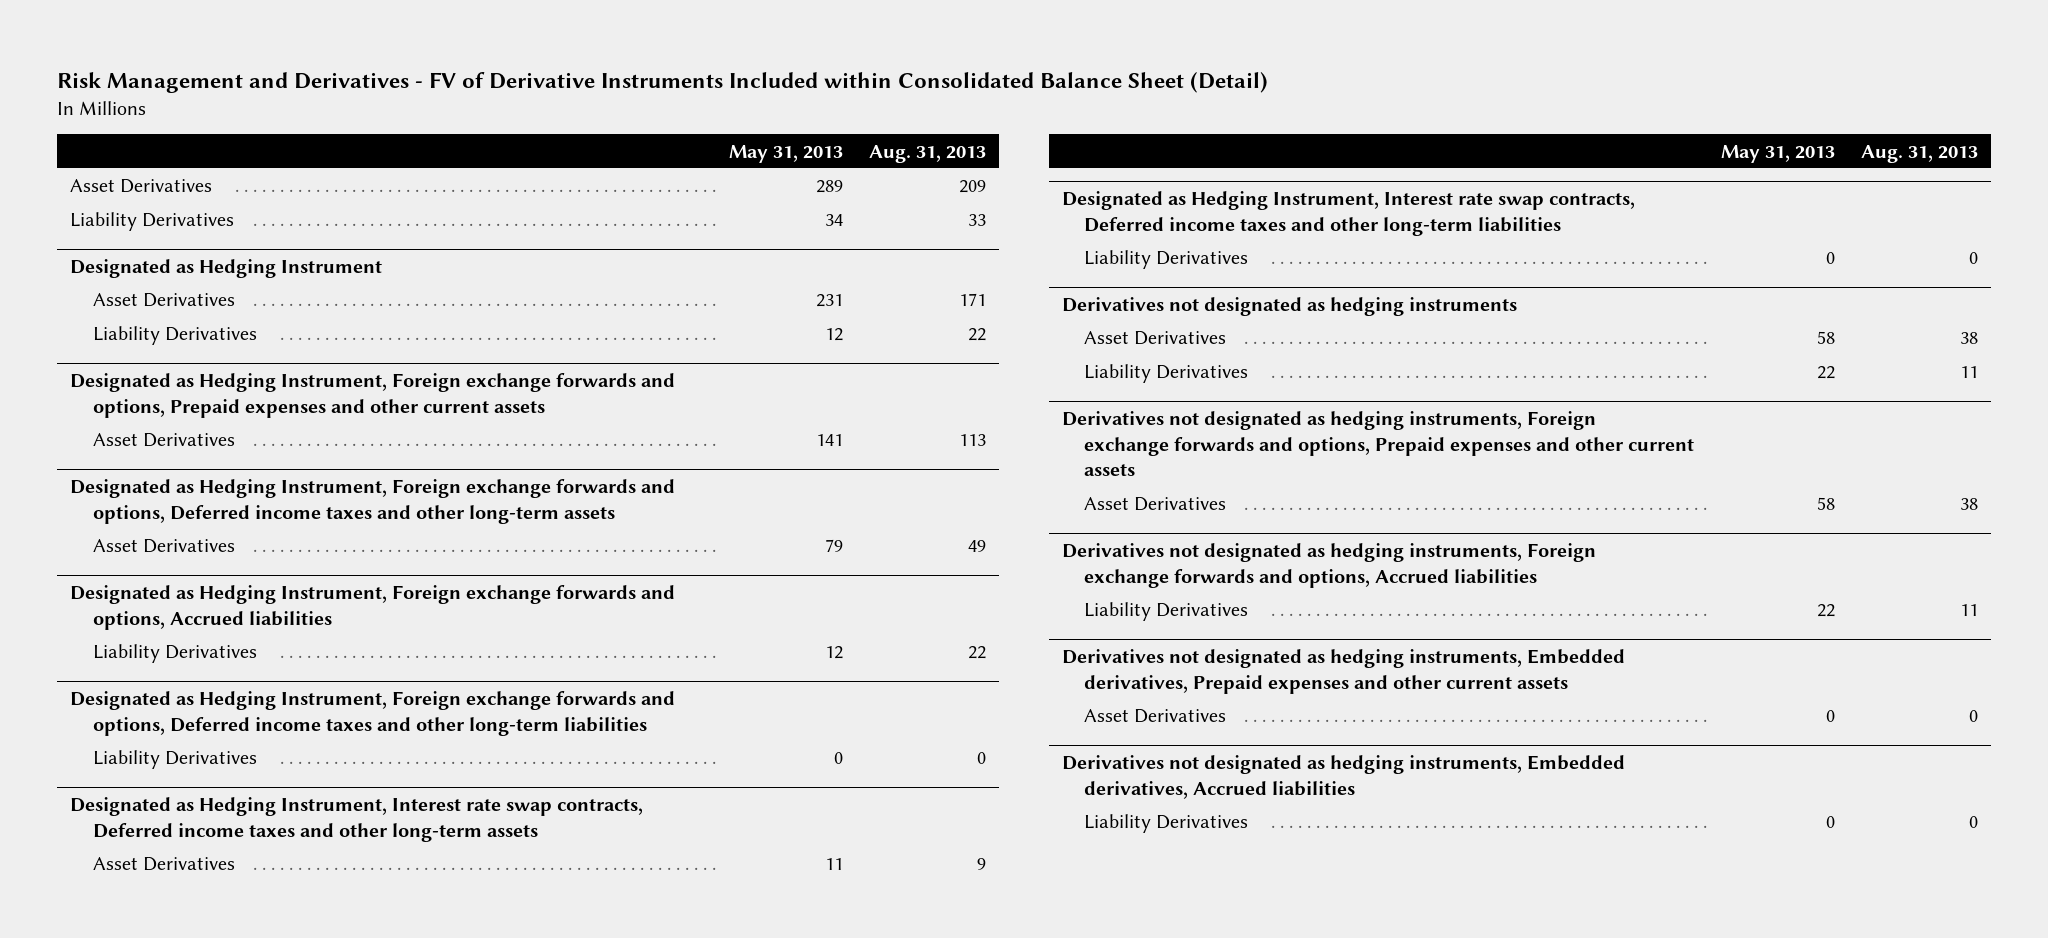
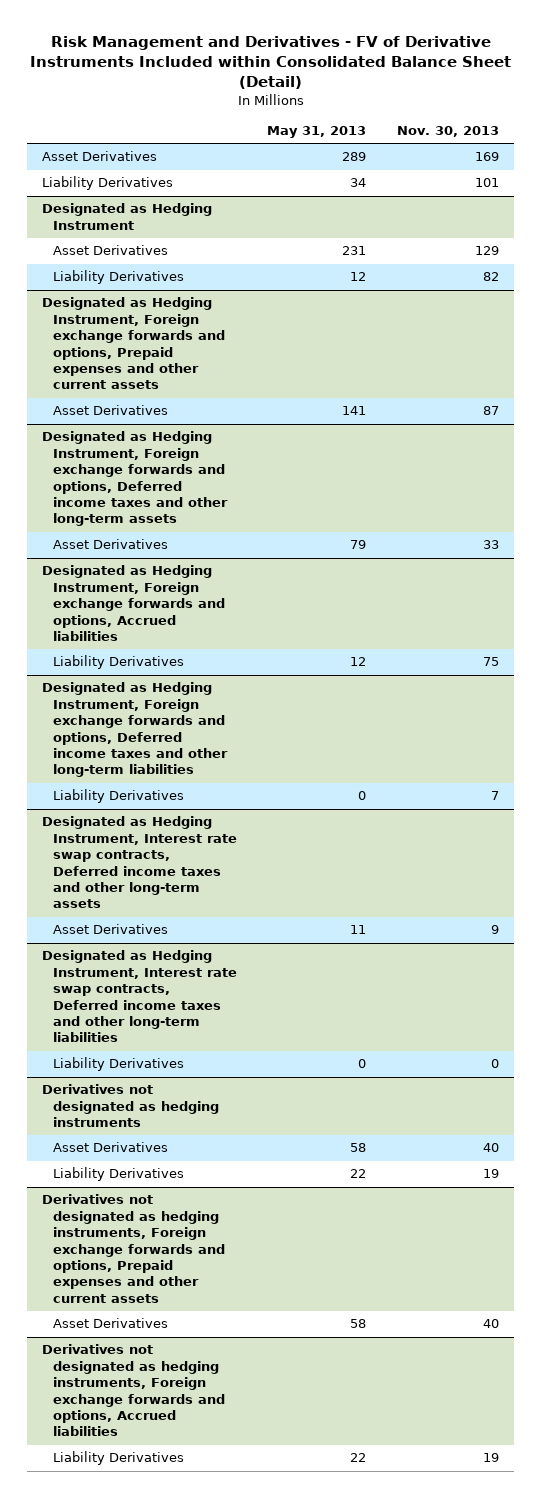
[869,144,987,163] Aug. 31, 2013 -> none
none -> [396,126,499,138] Nov. 30, 2013
[1061,648,1625,694] Derivatives not designated as hedging instruments, Embedded derivatives, Prepaid expenses and other current assets -> none
[1084,709,1227,724] Asset Derivatives -> none
[1061,754,1625,799] Derivatives not designated as hedging instruments, Embedded derivatives, Accrued liabilities -> none
[1084,814,1249,834] Liability Derivatives -> none

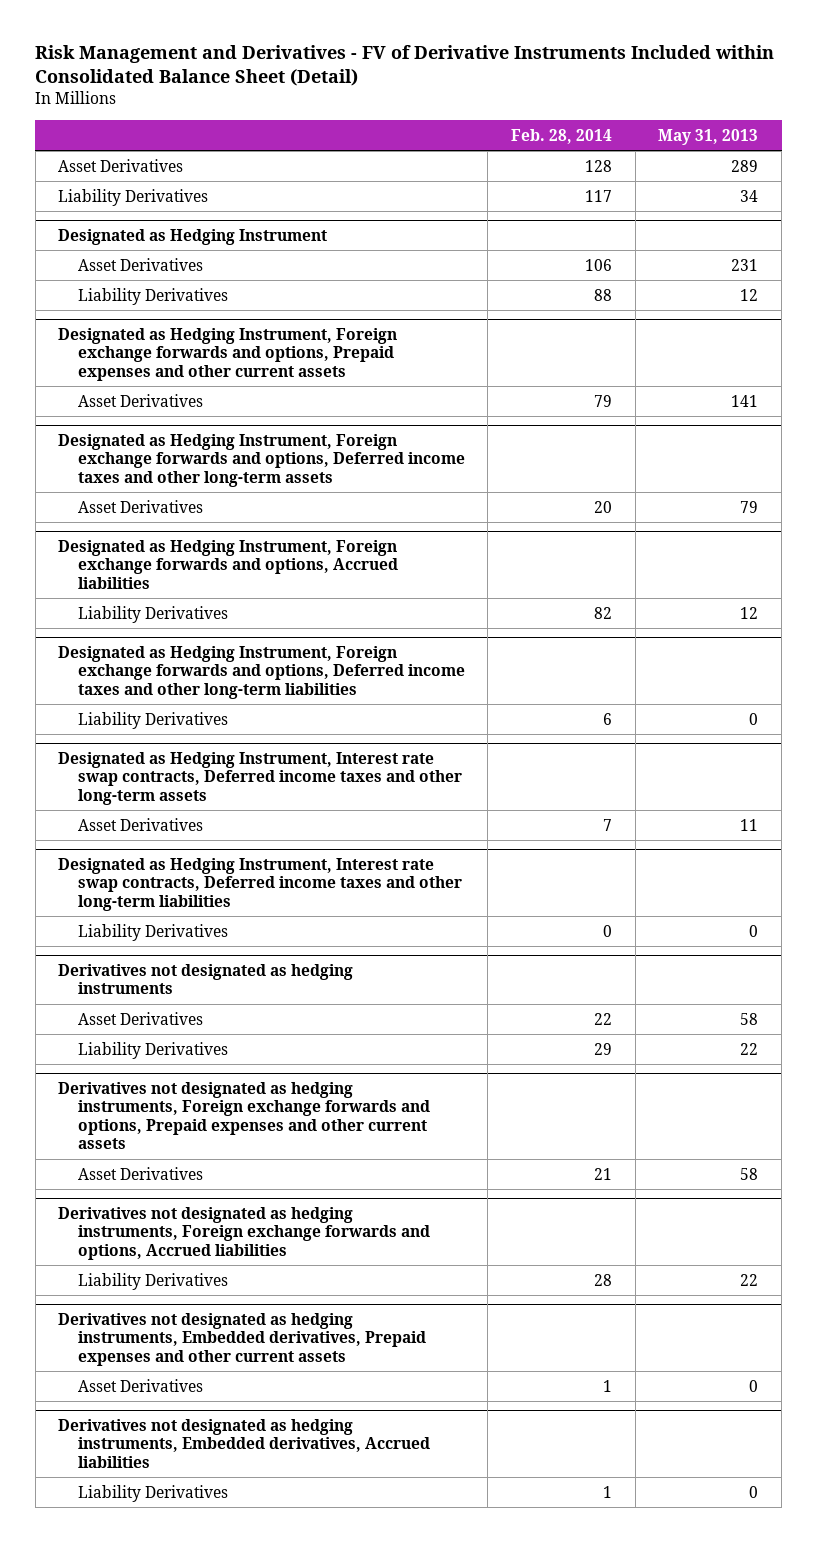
[396,126,499,138] Nov. 30, 2013 -> none
none -> [511,128,613,144] Feb. 28, 2014
none -> [58,1312,426,1366] Derivatives not designated as hedging instruments, Embedded derivatives, Prepaid expenses and other current assets
none -> [77,1378,203,1392] Asset Derivatives
none -> [58,1418,430,1468] Derivatives not designated as hedging instruments, Embedded derivatives, Accrued liabilities
none -> [77,1484,228,1502] Liability Derivatives

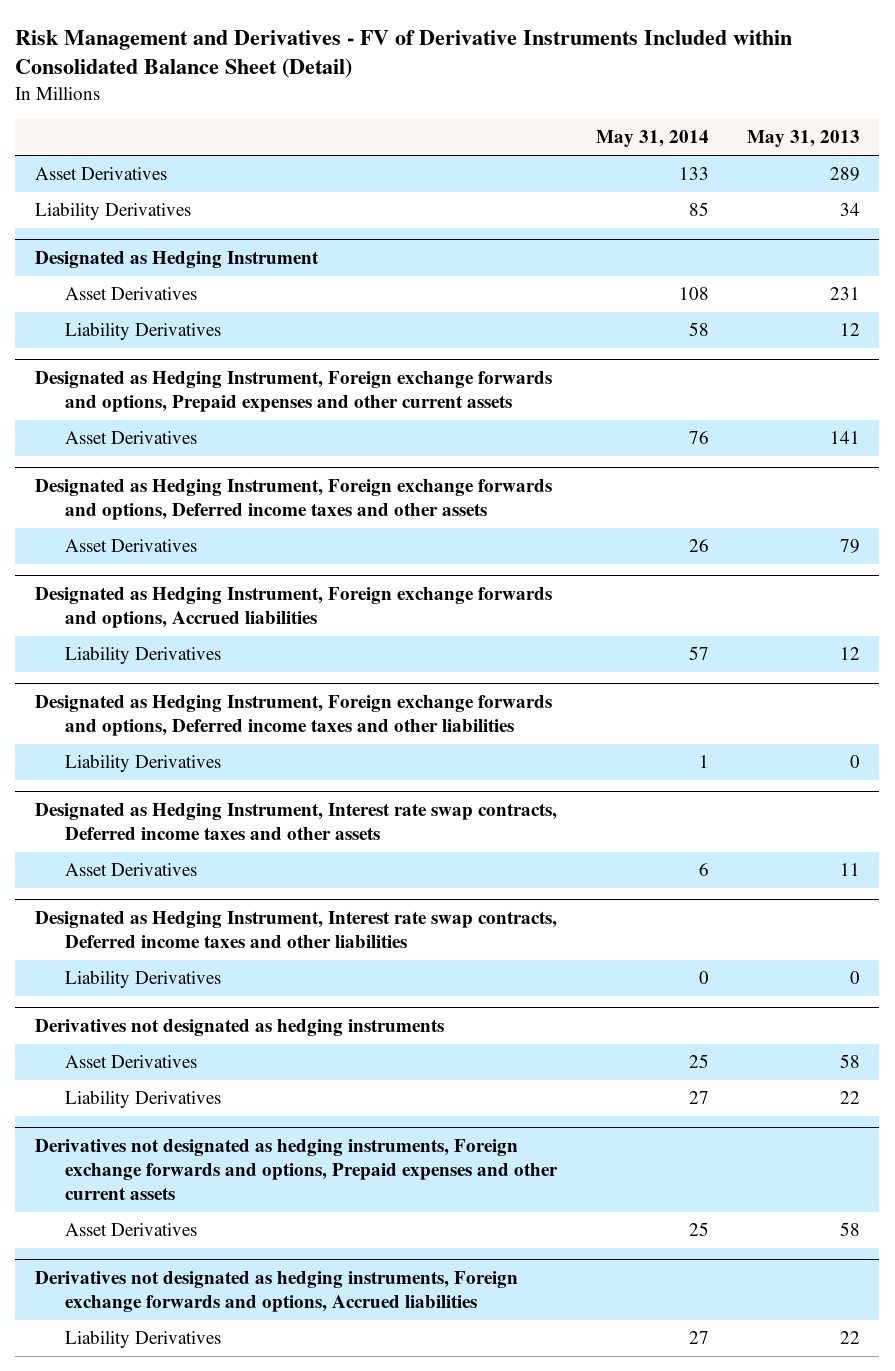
[511,128,613,144] Feb. 28, 2014 -> none
none -> [595,130,709,148] May 31, 2014
[58,433,465,487] Designated as Hedging Instrument, Foreign exchange forwards and options, Deferred income taxes and other long-term assets -> [34,479,552,520] Designated as Hedging Instrument, Foreign exchange forwards and options, Deferred income taxes and other assets
[58,645,465,699] Designated as Hedging Instrument, Foreign exchange forwards and options, Deferred income taxes and other long-term liabilities -> [34,695,552,736] Designated as Hedging Instrument, Foreign exchange forwards and options, Deferred income taxes and other liabilities
[58,751,462,805] Designated as Hedging Instrument, Interest rate swap contracts, Deferred income taxes and other long-term assets -> [34,803,557,840] Designated as Hedging Instrument, Interest rate swap contracts, Deferred income taxes and other assets
[58,857,462,911] Designated as Hedging Instrument, Interest rate swap contracts, Deferred income taxes and other long-term liabilities -> [34,911,557,948] Designated as Hedging Instrument, Interest rate swap contracts, Deferred income taxes and other liabilities
[58,1312,426,1366] Derivatives not designated as hedging instruments, Embedded derivatives, Prepaid expenses and other current assets -> none
[77,1378,203,1392] Asset Derivatives -> none
[58,1418,430,1468] Derivatives not designated as hedging instruments, Embedded derivatives, Accrued liabilities -> none
[77,1484,228,1502] Liability Derivatives -> none

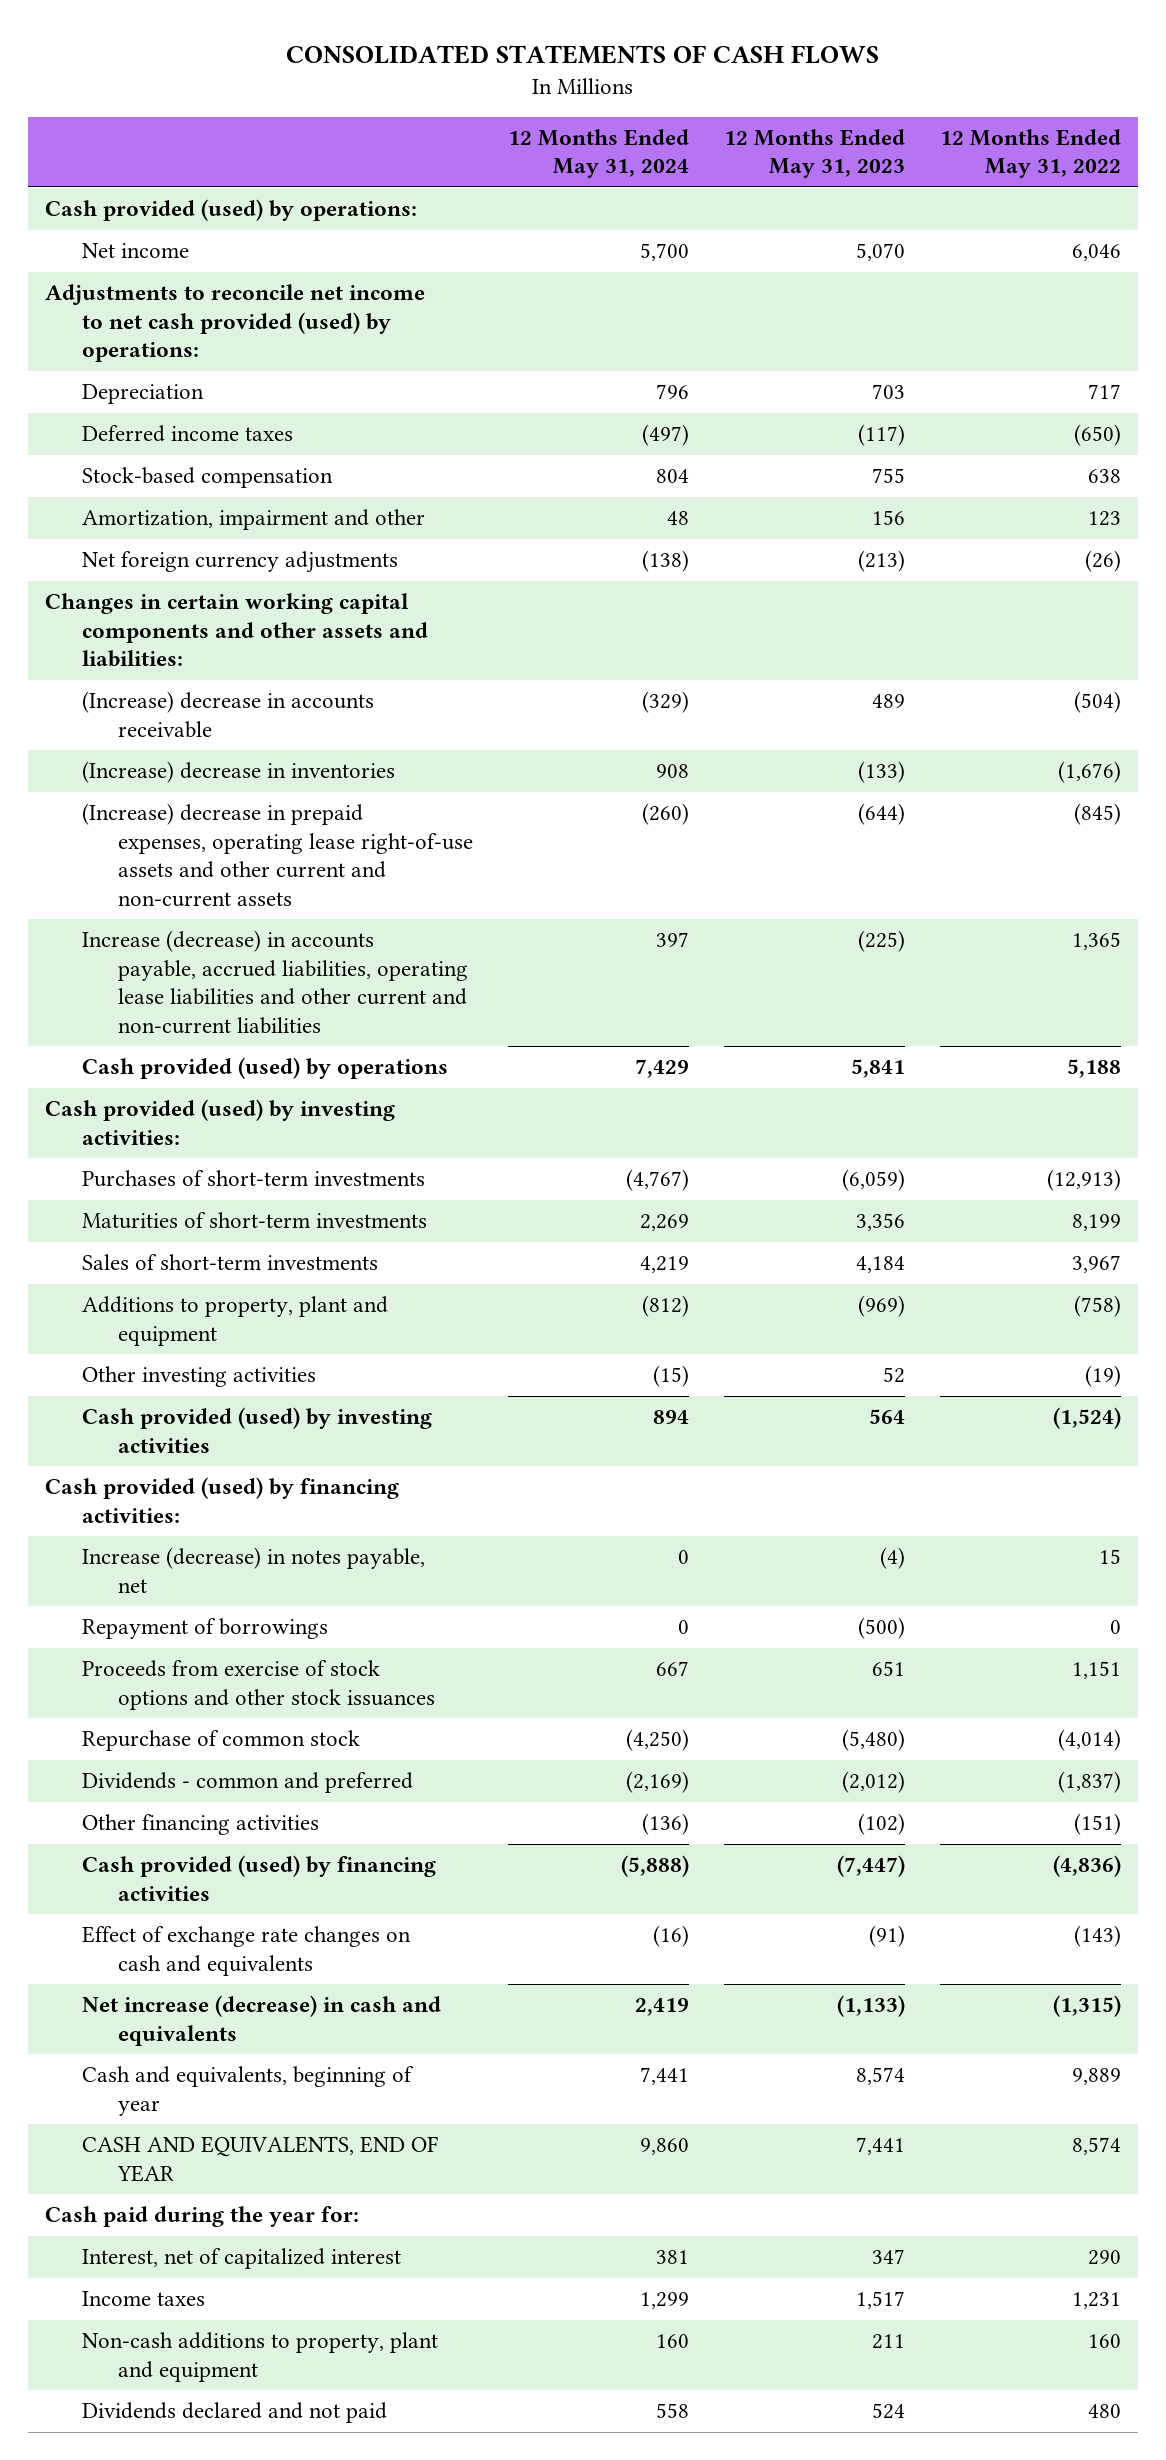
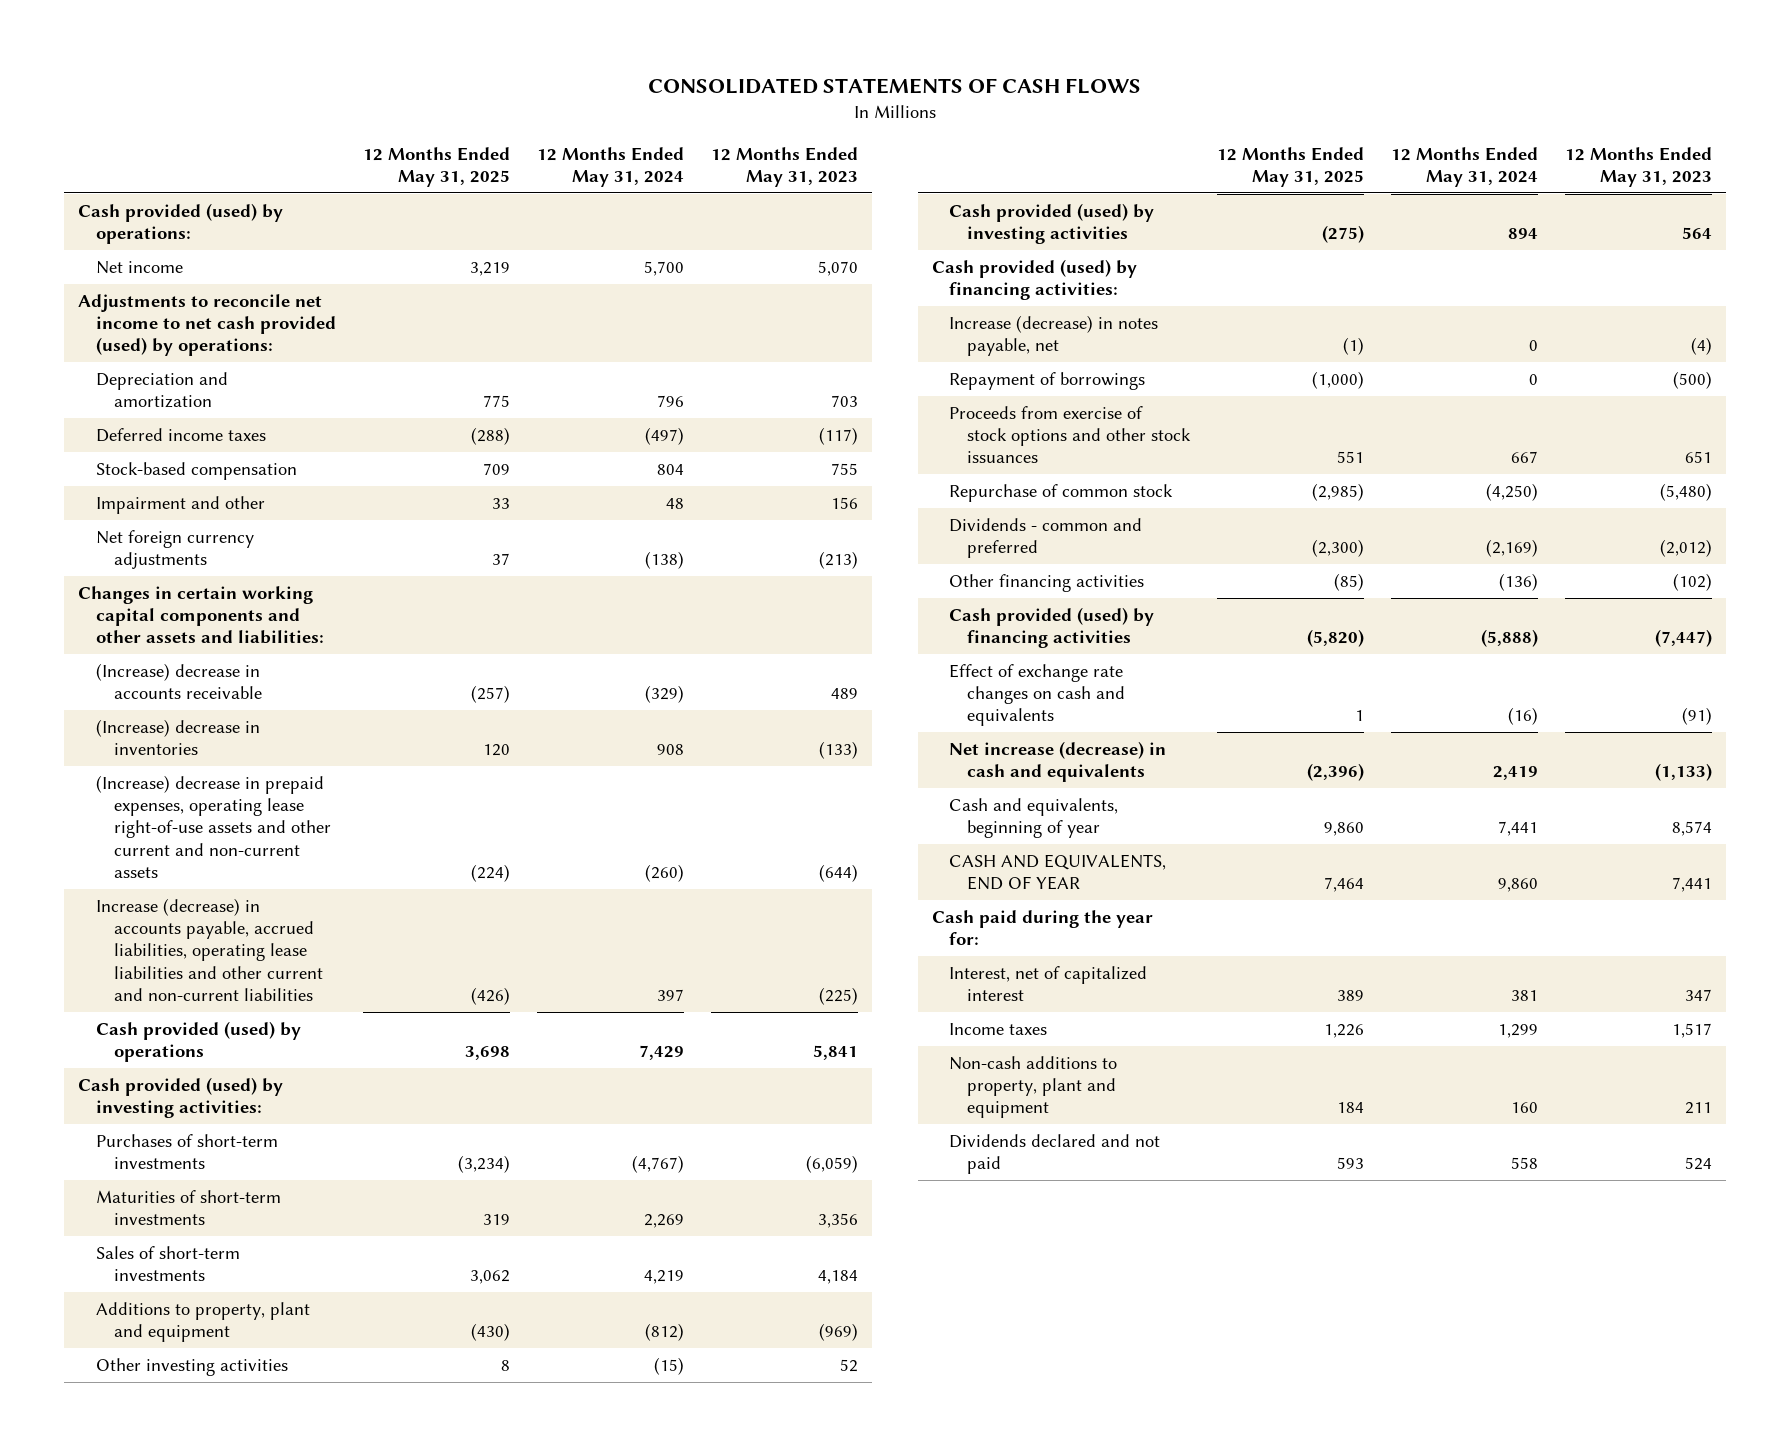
[939,128,1121,179] 12 Months Ended May 31, 2022 -> none
none -> [363,146,511,187] 12 Months Ended May 31, 2025
[81,384,204,405] Depreciation -> [95,371,228,409] Depreciation and amortization
[81,509,425,531] Amortization, impairment and other -> [95,495,265,514] Impairment and other

